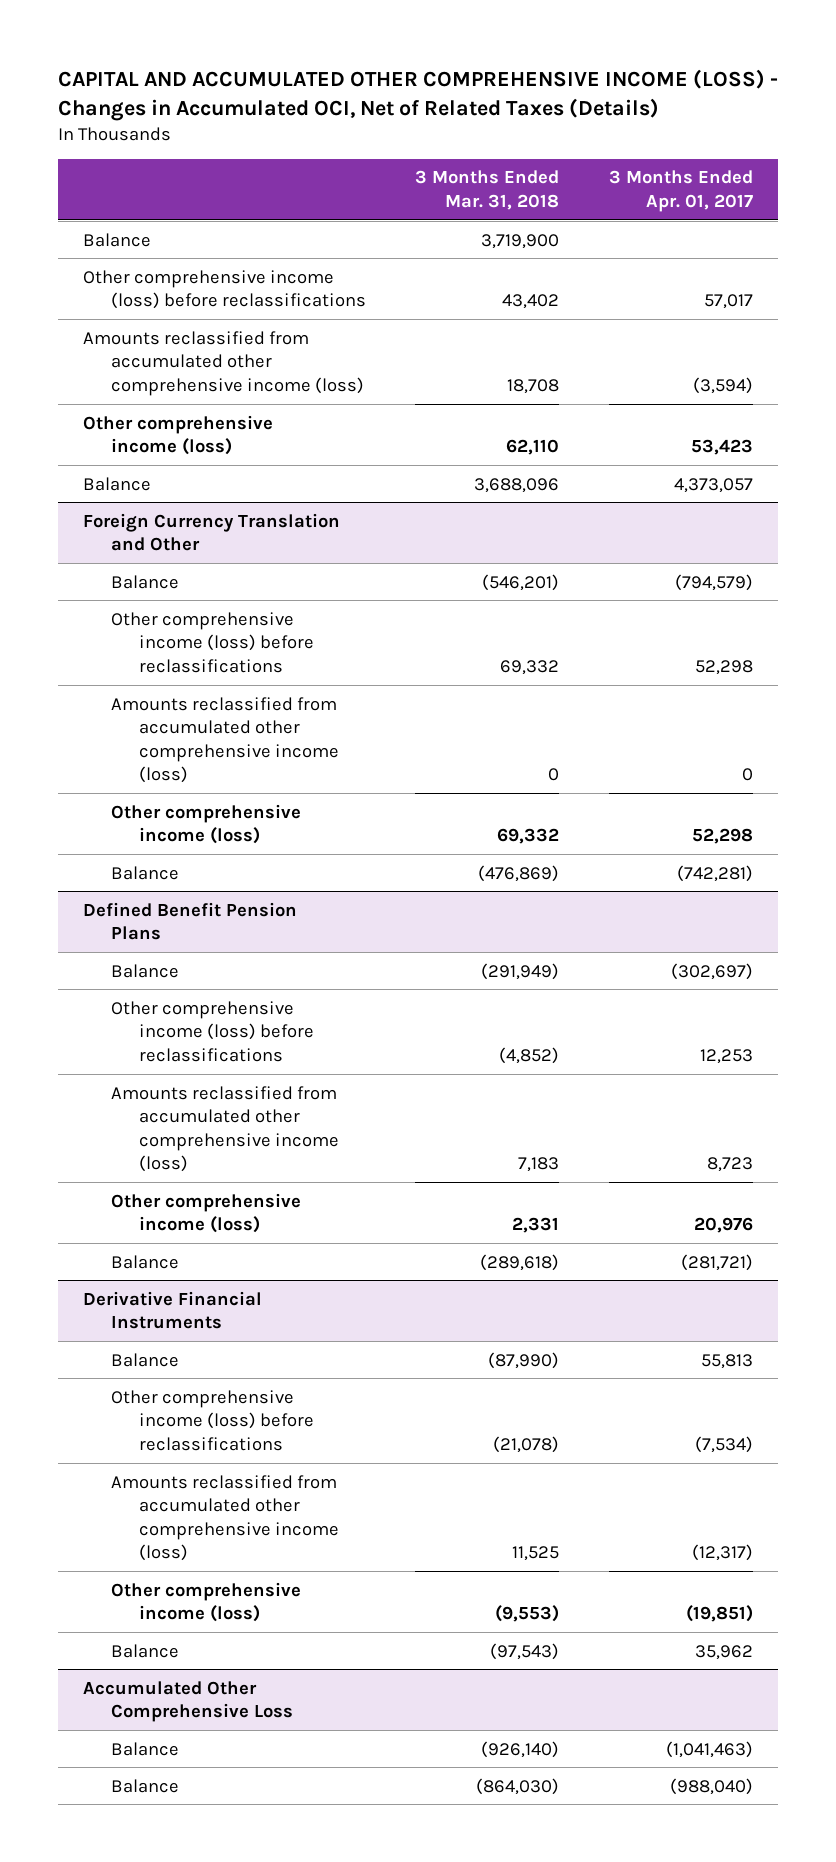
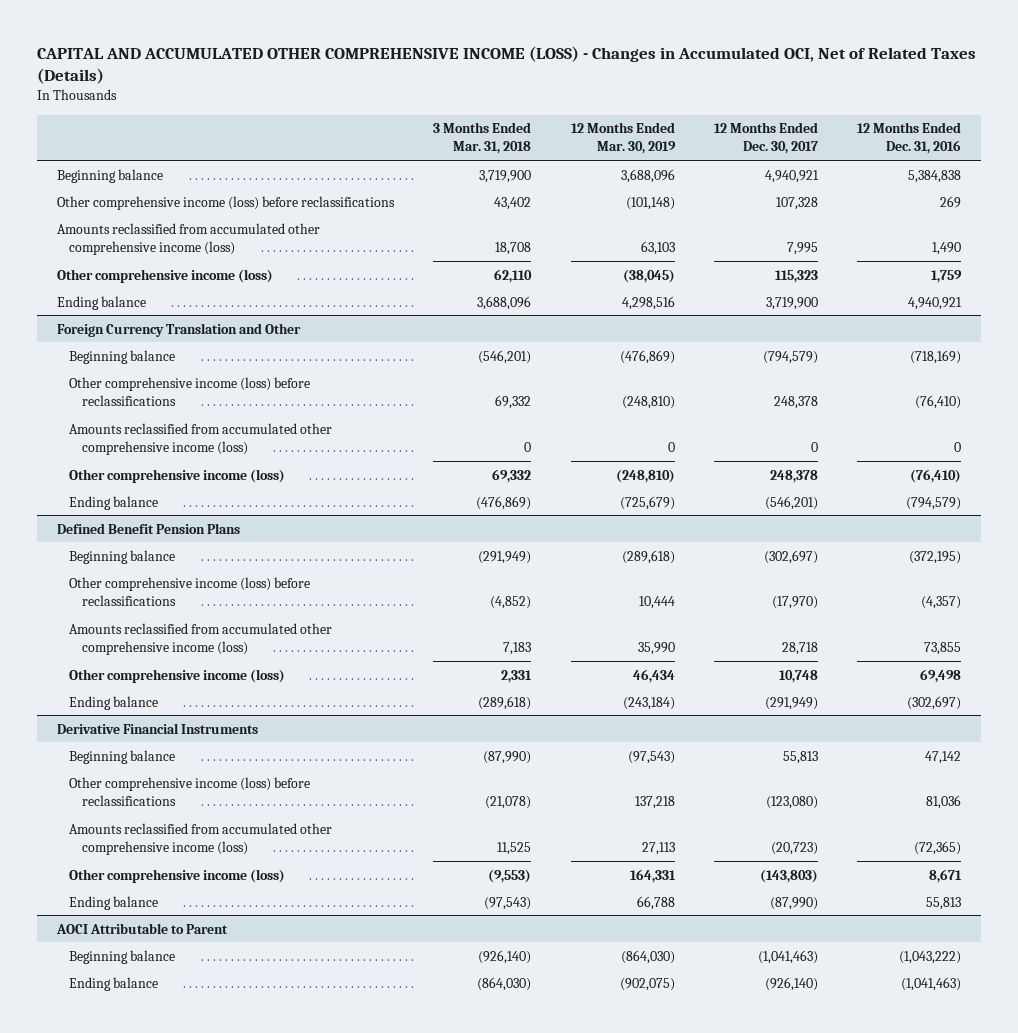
[609,170,754,213] 3 Months Ended Apr. 01, 2017 -> none
none -> [570,122,676,155] 12 Months Ended Mar. 30, 2019
none -> [714,122,819,155] 12 Months Ended Dec. 30, 2017
none -> [857,122,962,155] 12 Months Ended Dec. 31, 2016
[82,232,151,247] Balance -> [57,168,164,183] Beginning balance
[82,476,151,491] Balance -> [57,295,147,310] Ending balance
[110,574,179,589] Balance -> [69,349,176,364] Beginning balance
[110,865,179,880] Balance -> [69,495,159,510] Ending balance
[110,963,179,978] Balance -> [69,549,176,564] Beginning balance
[110,1254,179,1269] Balance -> [69,695,159,710] Ending balance
[110,1352,179,1367] Balance -> [69,749,176,764] Beginning balance
[110,1643,179,1658] Balance -> [69,895,159,910] Ending balance
[82,1680,293,1723] Accumulated Other Comprehensive Loss -> [56,922,229,934] AOCI Attributable to Parent
[110,1741,179,1756] Balance -> [69,949,176,964] Beginning balance
[110,1778,179,1793] Balance -> [69,976,159,991] Ending balance

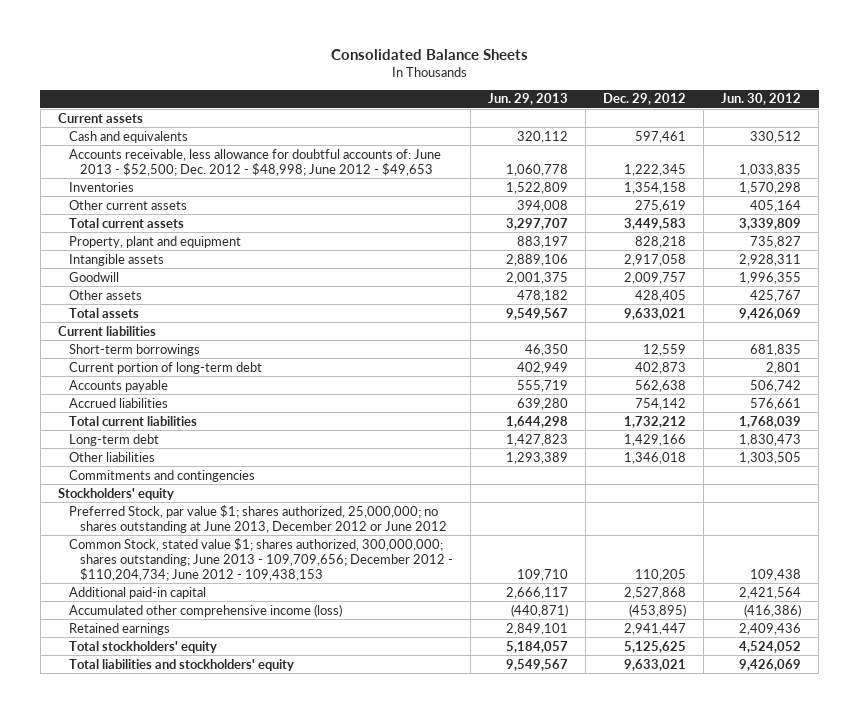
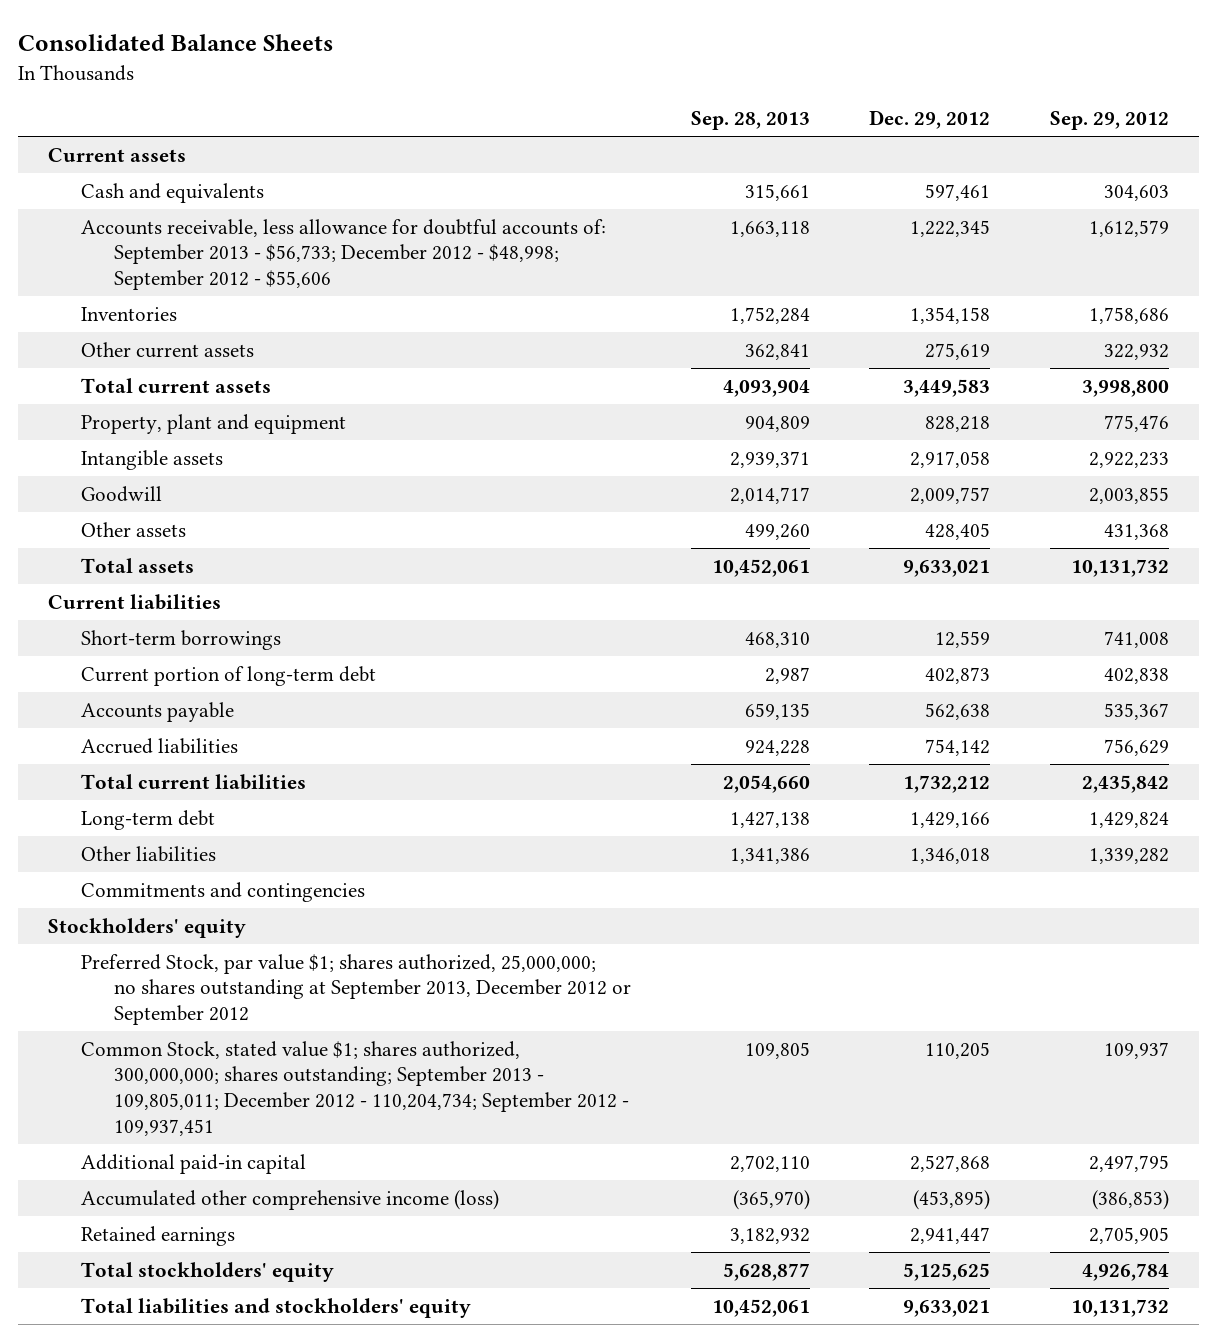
[488,93,569,106] Jun. 29, 2013 -> none
[721,93,802,106] Jun. 30, 2012 -> none
none -> [690,111,810,131] Sep. 28, 2013
none -> [1050,111,1170,131] Sep. 29, 2012
[69,148,442,176] Accounts receivable, less allowance for doubtful accounts of: June 2013 - $52,500; Dec. 2012 - $48,998; June 2012 - $49,653 -> [80,218,606,291] Accounts receivable, less allowance for doubtful accounts of: September 2013 - $56,733; December 2012 - $48,998; September 2012 - $55,606
[69,504,448,533] Preferred Stock, par value $1; shares authorized, 25,000,000; no shares outstanding at June 2013, December 2012 or June 2012 -> [80,953,632,1026] Preferred Stock, par value $1; shares authorized, 25,000,000; no shares outstanding at September 2013, December 2012 or September 2012
[69,537,454,581] Common Stock, stated value $1; shares authorized, 300,000,000; shares outstanding; June 2013 - 109,709,656; December 2012 - $110,204,734; June 2012 - 109,438,153 -> [80,1040,630,1136] Common Stock, stated value $1; shares authorized, 300,000,000; shares outstanding; September 2013 - 109,805,011; December 2012 - 110,204,734; September 2012 - 109,937,451

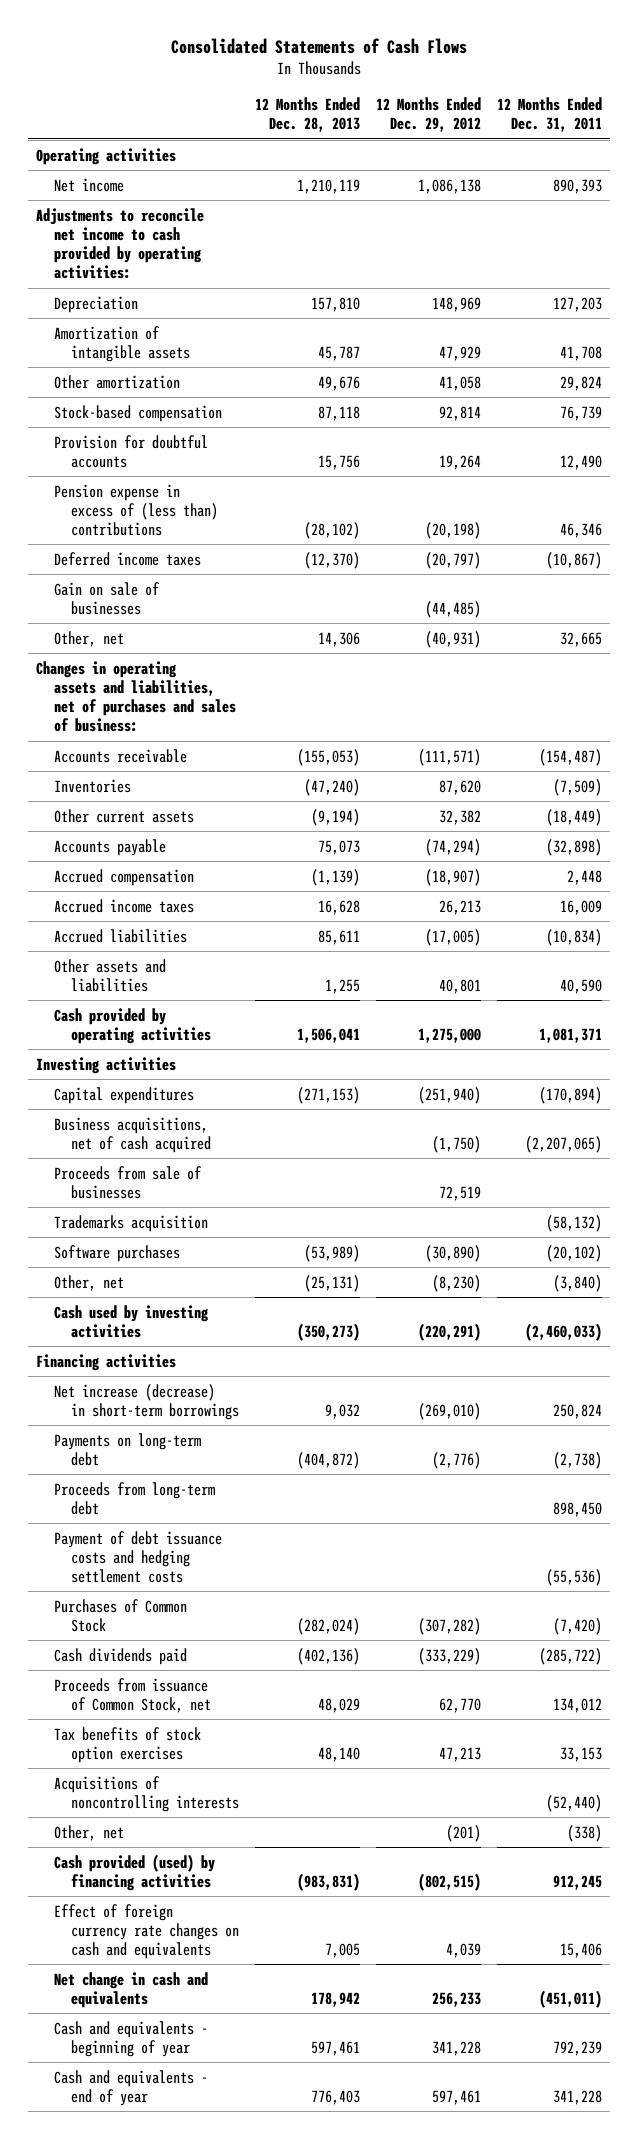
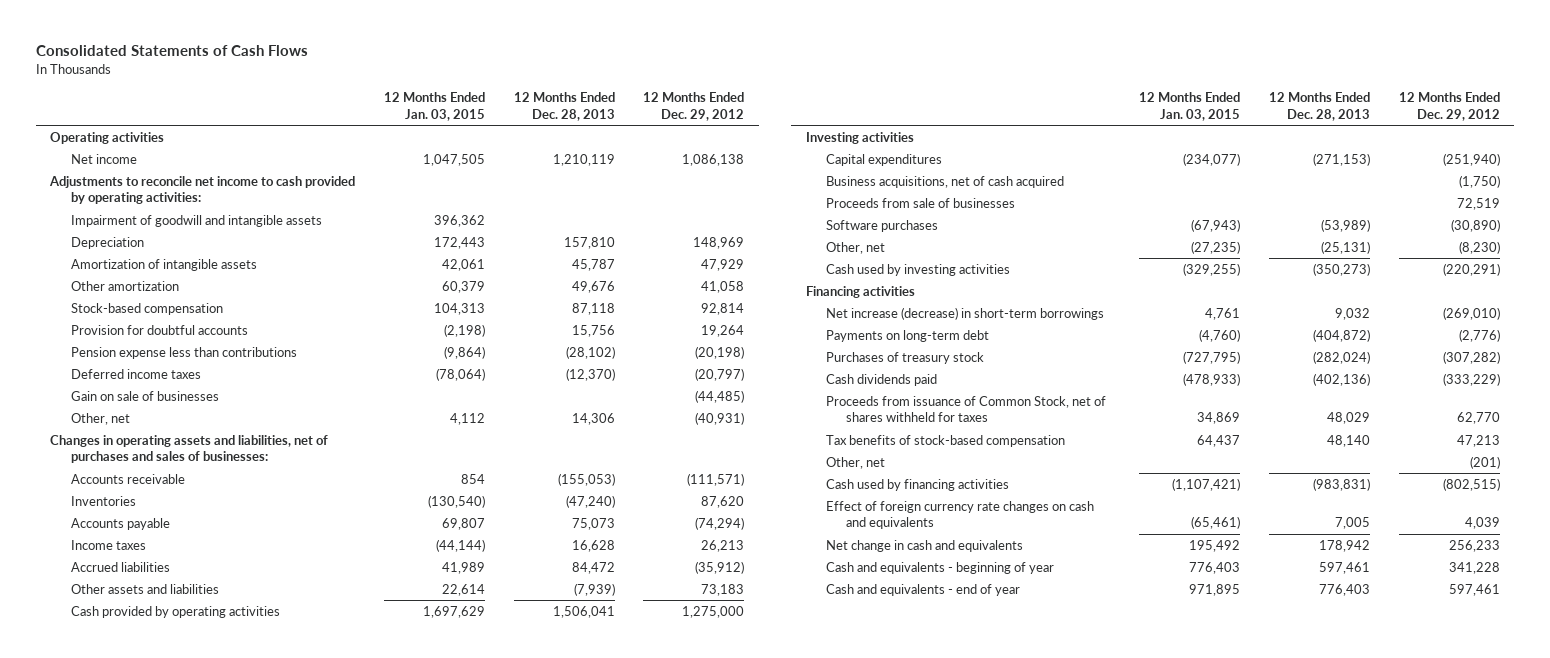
[497,97,603,133] 12 Months Ended Dec. 31, 2011 -> none
none -> [383,92,485,121] 12 Months Ended Jan. 03, 2015
none -> [70,214,322,227] Impairment of goodwill and intangible assets
[53,483,219,536] Pension expense in excess of (less than) contributions -> [70,346,297,359] Pension expense less than contributions
[36,660,236,732] Changes in operating assets and liabilities, net of purchases and sales of business: -> [50,434,329,464] Changes in operating assets and liabilities, net of purchases and sales of businesses:
[53,808,194,823] Other current assets -> none
[53,868,194,886] Accrued compensation -> none
[53,898,194,913] Accrued income taxes -> [70,539,146,550] Income taxes
[318,929,361,945] 85,611 -> [571,561,615,574] 84,472
[425,928,482,946] (17,005) -> [695,560,745,574] (35,912)
[325,978,361,994] 1,255 -> [573,582,615,596] (7,939)
[439,978,482,994] 40,801 -> [701,583,745,596] 73,183
[53,1214,208,1232] Trademarks acquisition -> none
[53,1481,215,1515] Proceeds from long-term debt -> none
[53,1530,222,1583] Payment of debt issuance costs and hedging settlement costs -> none
[53,1598,187,1632] Purchases of Common Stock -> [826,351,985,364] Purchases of treasury stock
[53,1775,240,1812] Acquisitions of noncontrolling interests -> none
[53,1677,212,1713] Proceeds from issuance of Common Stock, net -> [826,395,1107,423] Proceeds from issuance of Common Stock, net of shares withheld for taxes
[53,1726,201,1763] Tax benefits of stock option exercises -> [826,434,1066,447] Tax benefits of stock-based compensation
[53,1853,215,1891] Cash provided (used) by financing activities -> [826,478,1010,491] Cash used by financing activities

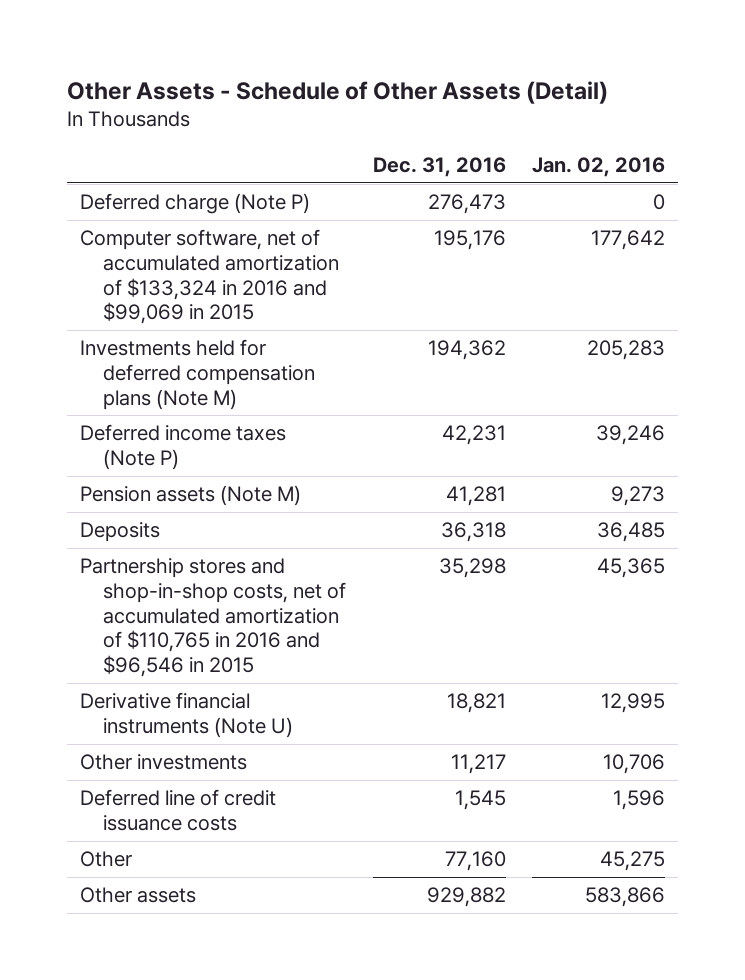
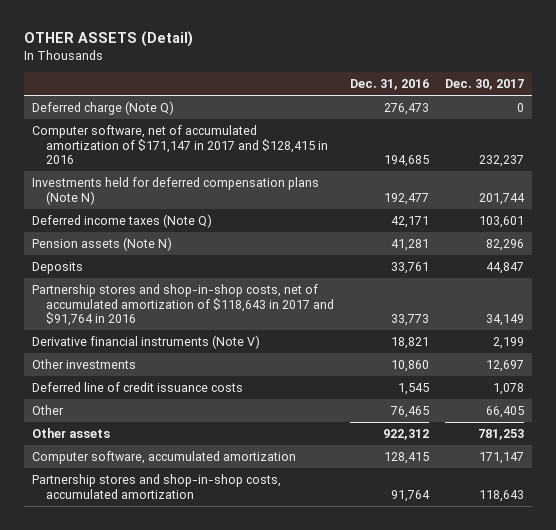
[66,80,608,104] Other Assets - Schedule of Other Assets (Detail) -> [23,31,193,48] OTHER ASSETS (Detail)
[532,156,666,177] Jan. 02, 2016 -> none
none -> [445,79,525,91] Dec. 30, 2017
[80,193,311,215] Deferred charge (Note P) -> [31,100,174,115] Deferred charge (Note Q)
[80,229,339,325] Computer software, net of accumulated amortization of $133,324 in 2016 and $99,069 in 2015 -> [31,124,329,165] Computer software, net of accumulated amortization of $171,147 in 2017 and $128,415 in 2016
[433,230,506,251] 195,176 -> [384,155,430,168] 194,685
[80,339,315,410] Investments held for deferred compensation plans (Note M) -> [31,176,319,205] Investments held for deferred compensation plans (Note N)
[427,340,506,361] 194,362 -> [384,192,430,205] 192,477
[80,424,287,470] Deferred income taxes (Note P) -> [31,213,212,228] Deferred income taxes (Note Q)
[441,425,506,446] 42,231 -> [391,215,430,228] 42,171
[80,485,302,507] Pension assets (Note M) -> [31,236,172,251] Pension assets (Note N)
[440,522,506,543] 36,318 -> [391,261,430,274] 33,761
[80,558,346,677] Partnership stores and shop-in-shop costs, net of accumulated amortization of $110,765 in 2016 and $96,546 in 2015 -> [31,283,335,327] Partnership stores and shop-in-shop costs, net of accumulated amortization of $118,643 in 2017 and $91,764 in 2016
[438,558,506,579] 35,298 -> [391,314,430,327] 33,773
[80,692,293,738] Derivative financial instruments (Note U) -> [31,334,260,349] Derivative financial instruments (Note V)
[450,754,506,775] 11,217 -> [391,359,430,372] 10,860
[444,851,506,872] 77,160 -> [390,405,430,418] 76,465
[426,887,506,908] 929,882 -> [383,428,430,440] 922,312
none -> [31,450,296,464] Computer software, accumulated amortization
none -> [31,473,281,499] Partnership stores and shop-in-shop costs, accumulated amortization

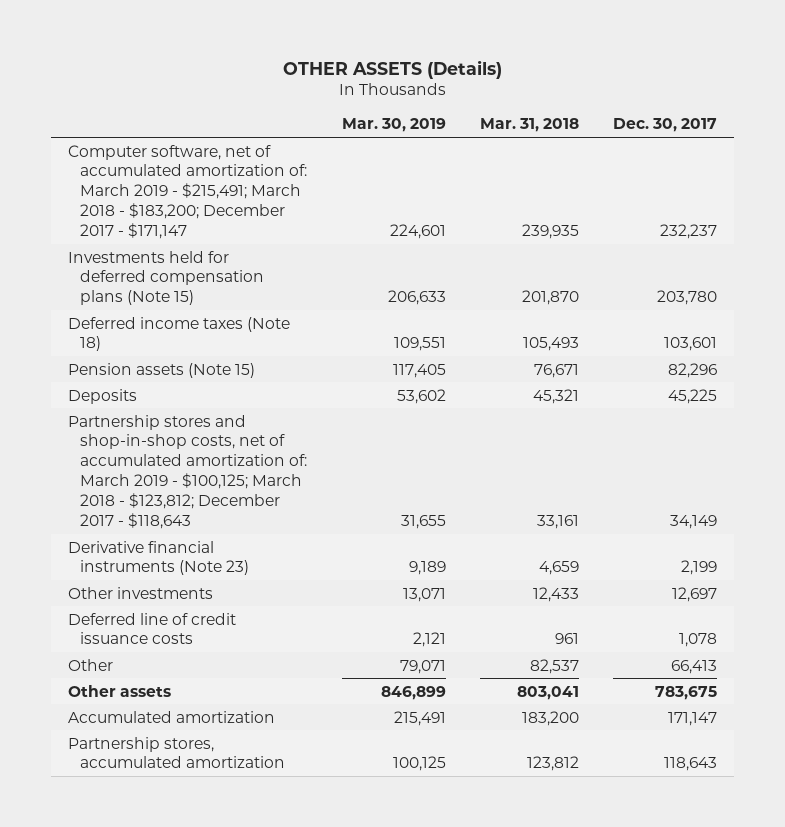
[23,31,193,48] OTHER ASSETS (Detail) -> [282,59,502,79] OTHER ASSETS (Details)
[350,79,430,91] Dec. 31, 2016 -> none
none -> [341,118,446,133] Mar. 30, 2019
none -> [479,118,579,133] Mar. 31, 2018
[31,100,174,115] Deferred charge (Note Q) -> none
[31,124,329,165] Computer software, net of accumulated amortization of $171,147 in 2017 and $128,415 in 2016 -> [68,144,308,240] Computer software, net of accumulated amortization of: March 2019 - $215,491; March 2018 - $183,200; December 2017 - $171,147
[31,176,319,205] Investments held for deferred compensation plans (Note N) -> [68,250,265,306] Investments held for deferred compensation plans (Note 15)
[479,192,526,205] 201,744 -> [657,290,718,306] 203,780
[31,213,212,228] Deferred income taxes (Note Q) -> [68,316,291,352] Deferred income taxes (Note 18)
[31,236,172,251] Pension assets (Note N) -> [68,362,256,378] Pension assets (Note 15)
[486,261,525,274] 44,847 -> [668,388,718,404] 45,225
[31,283,335,327] Partnership stores and shop-in-shop costs, net of accumulated amortization of $118,643 in 2017 and $91,764 in 2016 -> [68,414,308,529] Partnership stores and shop-in-shop costs, net of accumulated amortization of: March 2019 - $100,125; March 2018 - $123,812; December 2017 - $118,643
[31,334,260,349] Derivative financial instruments (Note V) -> [68,540,250,576] Derivative financial instruments (Note 23)
[486,405,525,418] 66,405 -> [671,659,718,674] 66,413
[478,428,525,440] 781,253 -> [655,685,718,700] 783,675
[31,450,296,464] Computer software, accumulated amortization -> [68,710,276,723] Accumulated amortization
[31,473,281,499] Partnership stores and shop-in-shop costs, accumulated amortization -> [68,736,286,769] Partnership stores, accumulated amortization

